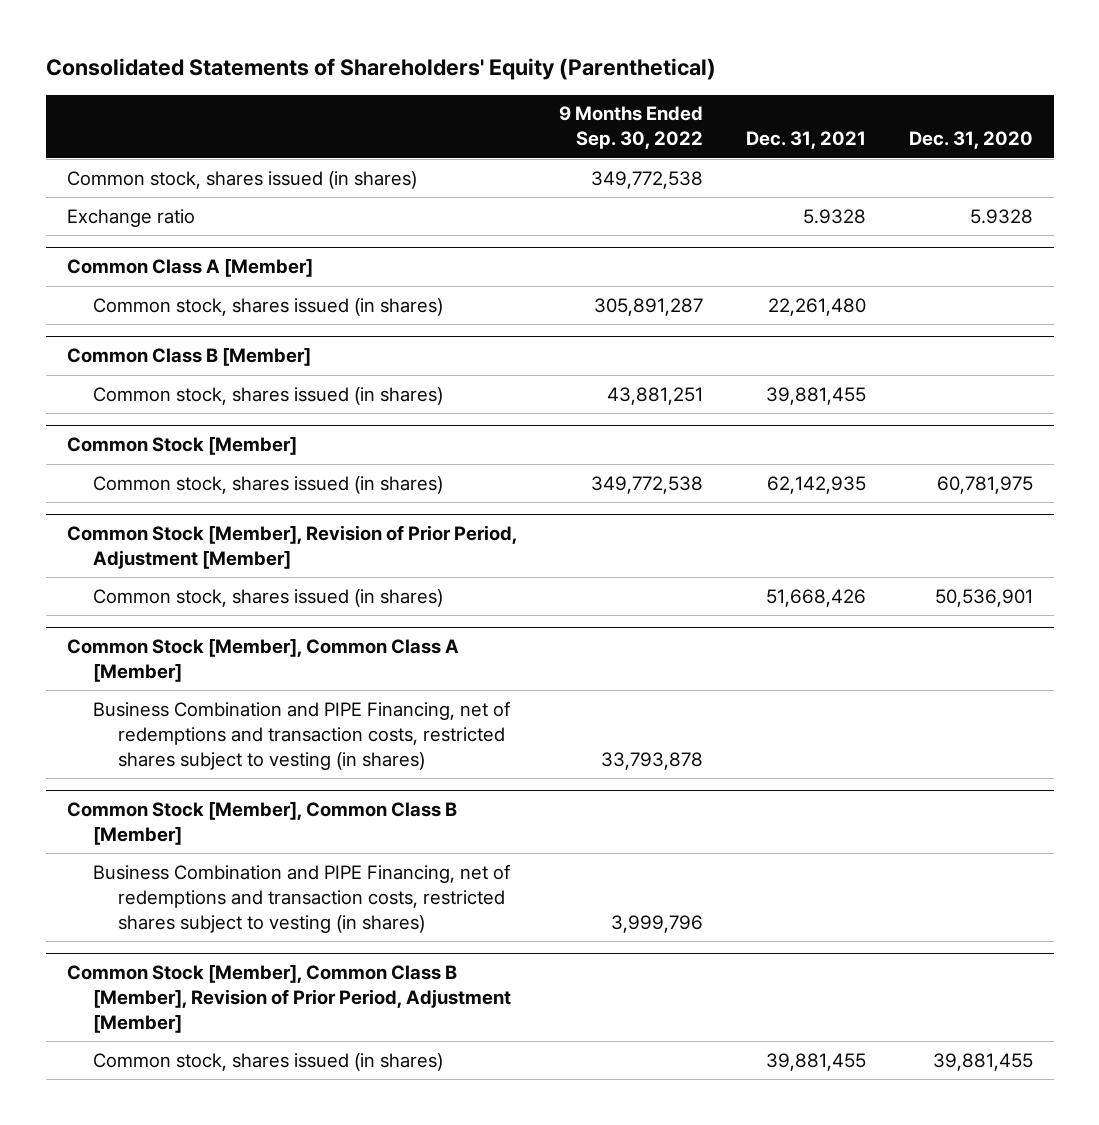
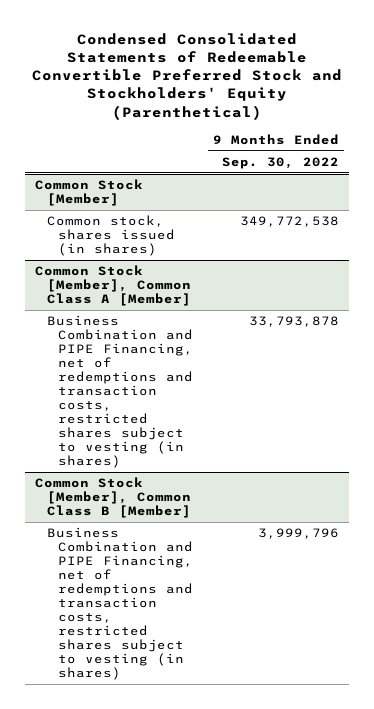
[45,58,716,81] Consolidated Statements of Shareholders' Equity (Parenthetical) -> [32,32,343,120] Condensed Consolidated Statements of Redeemable Convertible Preferred Stock and Stockholders' Equity (Parenthetical)
[746,131,867,150] Dec. 31, 2021 -> none
[908,131,1033,150] Dec. 31, 2020 -> none
[66,170,417,189] Common stock, shares issued (in shares) -> none
[66,208,195,227] Exchange ratio -> none
[66,259,313,278] Common Class A [Member] -> none
[92,297,443,316] Common stock, shares issued (in shares) -> none
[66,348,311,367] Common Class B [Member] -> none
[92,386,443,405] Common stock, shares issued (in shares) -> none
[66,525,517,570] Common Stock [Member], Revision of Prior Period, Adjustment [Member] -> none
[92,588,443,607] Common stock, shares issued (in shares) -> none
[66,965,511,1034] Common Stock [Member], Common Class B [Member], Revision of Prior Period, Adjustment [Member] -> none
[92,1052,443,1071] Common stock, shares issued (in shares) -> none

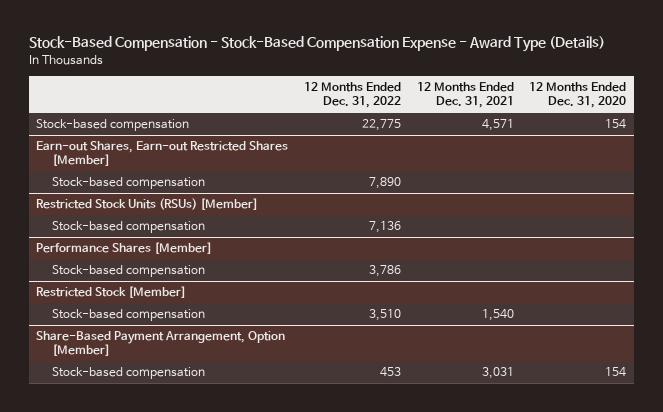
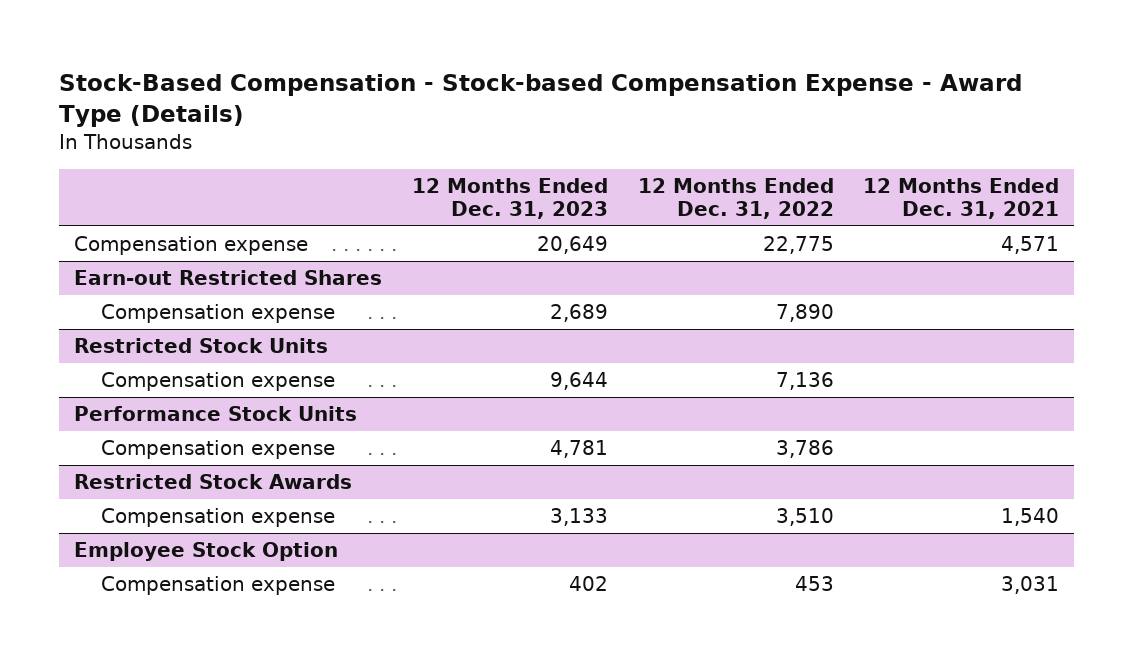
[28,36,605,53] Stock-Based Compensation - Stock-Based Compensation Expense - Award Type (Details) -> [59,73,1023,127] Stock-Based Compensation - Stock-based Compensation Expense - Award Type (Details)
[529,82,627,109] 12 Months Ended Dec. 31, 2020 -> none
none -> [411,178,608,220] 12 Months Ended Dec. 31, 2023
[36,119,190,132] Stock-based compensation -> [74,236,309,256] Compensation expense
[36,141,289,167] Earn-out Shares, Earn-out Restricted Shares [Member] -> [74,270,383,286] Earn-out Restricted Shares
[51,177,205,190] Stock-based compensation -> [101,304,336,324] Compensation expense
[36,198,259,211] Restricted Stock Units (RSUs) [Member] -> [74,338,329,354] Restricted Stock Units
[51,221,205,234] Stock-based compensation -> [101,372,336,392] Compensation expense
[36,242,213,255] Performance Shares [Member] -> [74,406,358,422] Performance Stock Units
[51,265,205,278] Stock-based compensation -> [101,440,336,460] Compensation expense
[36,286,187,299] Restricted Stock [Member] -> [74,474,353,490] Restricted Stock Awards
[51,309,205,322] Stock-based compensation -> [101,508,336,528] Compensation expense
[36,331,286,357] Share-Based Payment Arrangement, Option [Member] -> [74,542,339,562] Employee Stock Option
[51,367,205,380] Stock-based compensation -> [101,576,336,596] Compensation expense

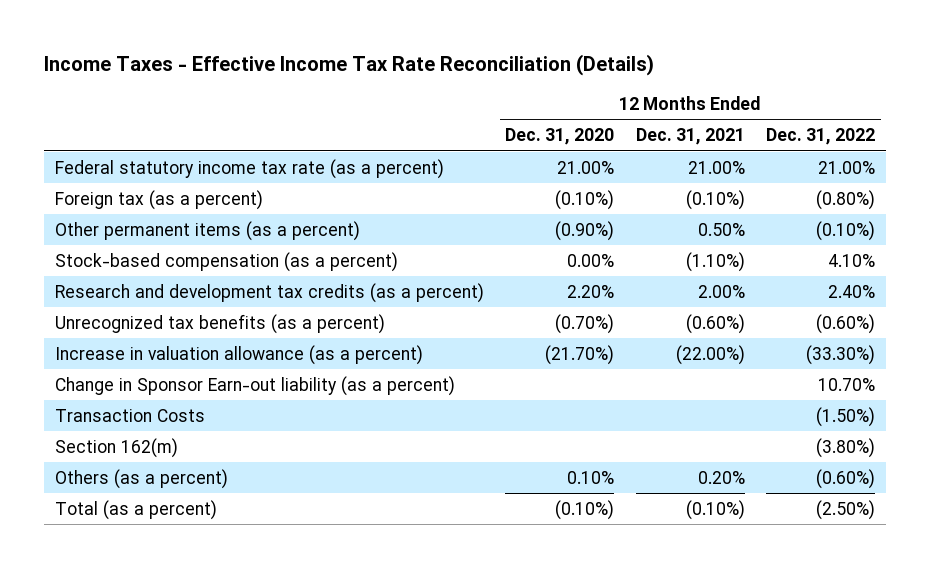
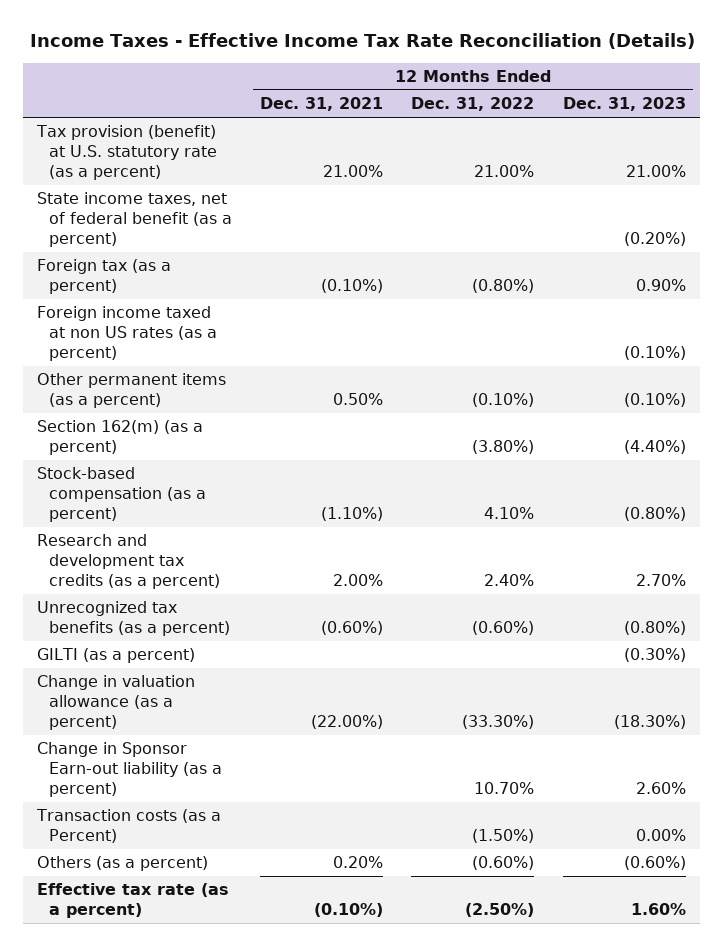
[505,128,615,146] Dec. 31, 2020 -> none
none -> [562,97,686,112] Dec. 31, 2023
[54,158,444,179] Federal statutory income tax rate (as a percent) -> [36,125,217,181] Tax provision (benefit) at U.S. statutory rate (as a percent)
none -> [37,192,232,248] State income taxes, net of federal benefit (as a percent)
none -> [37,306,217,362] Foreign income taxed at non US rates (as a percent)
none -> [37,420,204,456] Section 162(m) (as a percent)
none -> [37,648,196,664] GILTI (as a percent)
[54,344,423,365] Increase in valuation allowance (as a percent) -> [37,675,196,731] Change in valuation allowance (as a percent)
[54,437,178,458] Section 162(m) -> none
[54,408,205,422] Transaction Costs -> [36,809,222,844] Transaction costs (as a Percent)
[54,499,217,520] Total (as a percent) -> [37,883,230,919] Effective tax rate (as a percent)

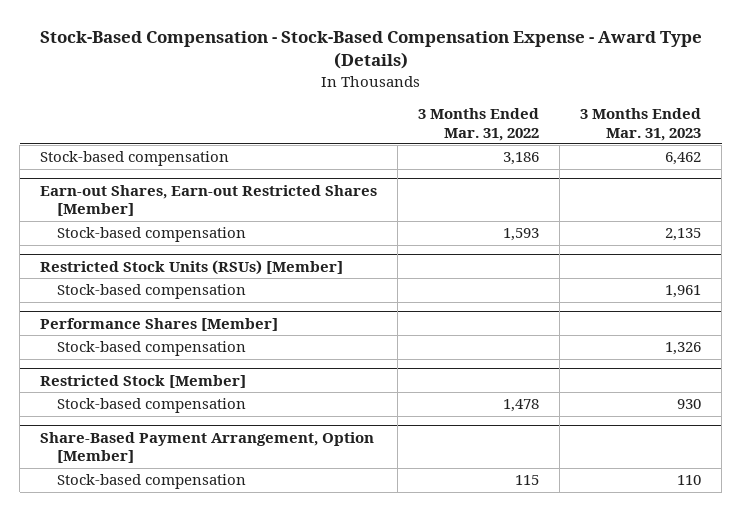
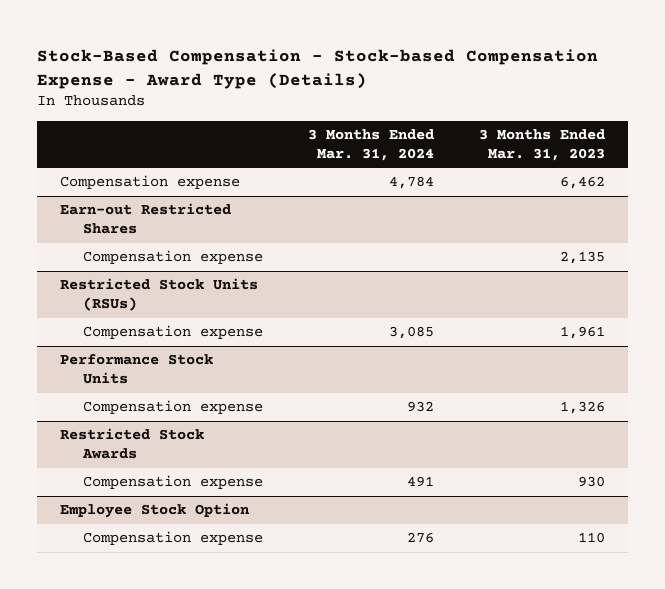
[39,31,702,70] Stock-Based Compensation - Stock-Based Compensation Expense - Award Type (Details) -> [37,48,599,89] Stock-Based Compensation - Stock-based Compensation Expense - Award Type (Details)
[418,107,540,141] 3 Months Ended Mar. 31, 2022 -> none
none -> [308,129,435,161] 3 Months Ended Mar. 31, 2024
[40,151,230,167] Stock-based compensation -> [59,175,240,190] Compensation expense
[40,184,378,217] Earn-out Shares, Earn-out Restricted Shares [Member] -> [59,203,231,235] Earn-out Restricted Shares
[57,227,247,243] Stock-based compensation -> [83,250,264,265] Compensation expense
[40,259,344,275] Restricted Stock Units (RSUs) [Member] -> [59,278,258,312] Restricted Stock Units (RSUs)
[57,284,247,300] Stock-based compensation -> [83,325,264,340] Compensation expense
[40,317,279,331] Performance Shares [Member] -> [59,354,213,385] Performance Stock Units
[57,341,247,357] Stock-based compensation -> [83,400,264,415] Compensation expense
[40,374,247,388] Restricted Stock [Member] -> [59,428,204,460] Restricted Stock Awards
[57,398,247,414] Stock-based compensation -> [83,475,264,490] Compensation expense
[40,431,375,464] Share-Based Payment Arrangement, Option [Member] -> [59,503,250,519] Employee Stock Option
[57,474,247,490] Stock-based compensation -> [83,531,264,546] Compensation expense

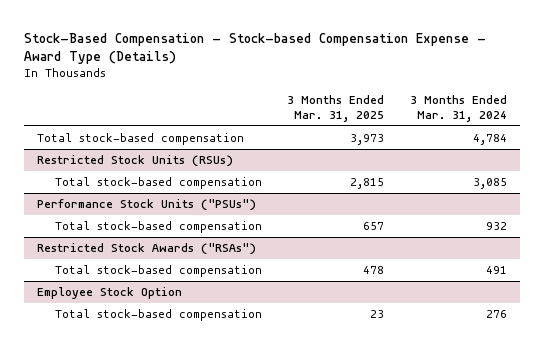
[479,129,606,161] 3 Months Ended Mar. 31, 2023 -> none
none -> [287,95,385,122] 3 Months Ended Mar. 31, 2025
[59,203,231,235] Earn-out Restricted Shares -> none
[83,250,264,265] Compensation expense -> none
[59,175,240,190] Compensation expense -> [37,133,245,146] Total stock-based compensation
[83,325,264,340] Compensation expense -> [54,177,262,190] Total stock-based compensation
[59,354,213,385] Performance Stock Units -> [37,199,257,212] Performance Stock Units ("PSUs")
[83,400,264,415] Compensation expense -> [54,221,262,234] Total stock-based compensation
[59,428,204,460] Restricted Stock Awards -> [37,243,257,256] Restricted Stock Awards ("RSAs")
[83,475,264,490] Compensation expense -> [54,265,262,278] Total stock-based compensation
[83,531,264,546] Compensation expense -> [54,309,262,322] Total stock-based compensation

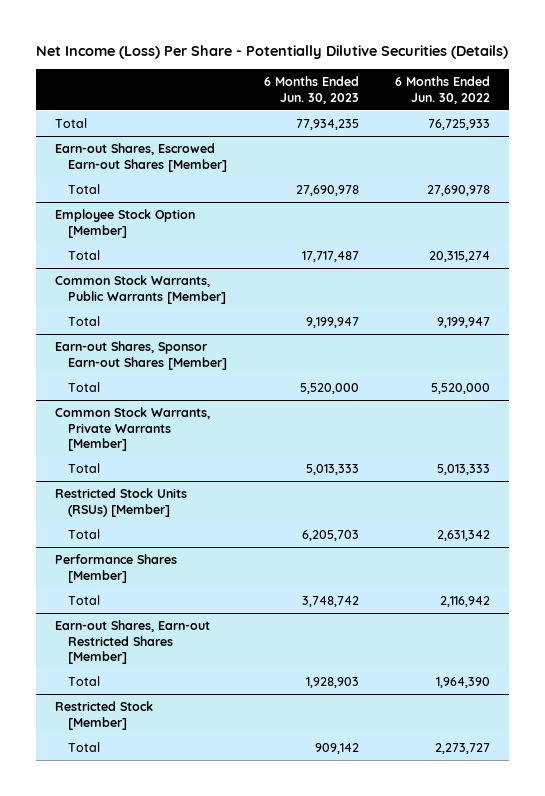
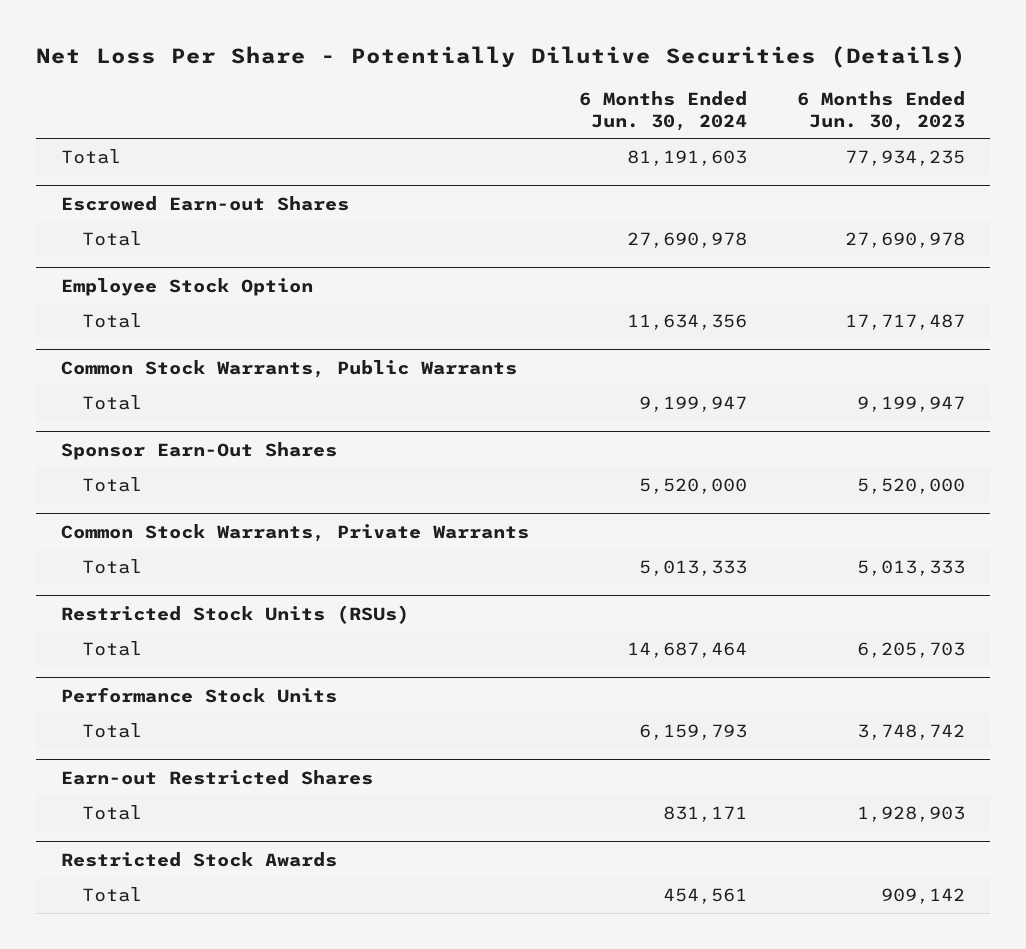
[36,45,509,60] Net Income (Loss) Per Share - Potentially Dilutive Securities (Details) -> [35,45,966,68] Net Loss Per Share - Potentially Dilutive Securities (Details)
[395,76,491,104] 6 Months Ended Jun. 30, 2022 -> none
none -> [578,90,747,131] 6 Months Ended Jun. 30, 2024
[54,143,228,172] Earn-out Shares, Escrowed Earn-out Shares [Member] -> [60,195,349,211] Escrowed Earn-out Shares
[54,209,195,238] Employee Stock Option [Member] -> [60,277,313,296] Employee Stock Option
[54,275,227,304] Common Stock Warrants, Public Warrants [Member] -> [60,359,517,378] Common Stock Warrants, Public Warrants
[54,341,228,370] Earn-out Shares, Sponsor Earn-out Shares [Member] -> [60,441,337,460] Sponsor Earn-Out Shares
[54,407,210,452] Common Stock Warrants, Private Warrants [Member] -> [60,523,529,542] Common Stock Warrants, Private Warrants
[54,488,187,517] Restricted Stock Units (RSUs) [Member] -> [60,604,409,624] Restricted Stock Units (RSUs)
[54,554,177,583] Performance Shares [Member] -> [60,686,337,703] Performance Stock Units
[54,620,210,665] Earn-out Shares, Earn-out Restricted Shares [Member] -> [60,769,373,785] Earn-out Restricted Shares
[54,701,153,730] Restricted Stock [Member] -> [60,851,337,867] Restricted Stock Awards

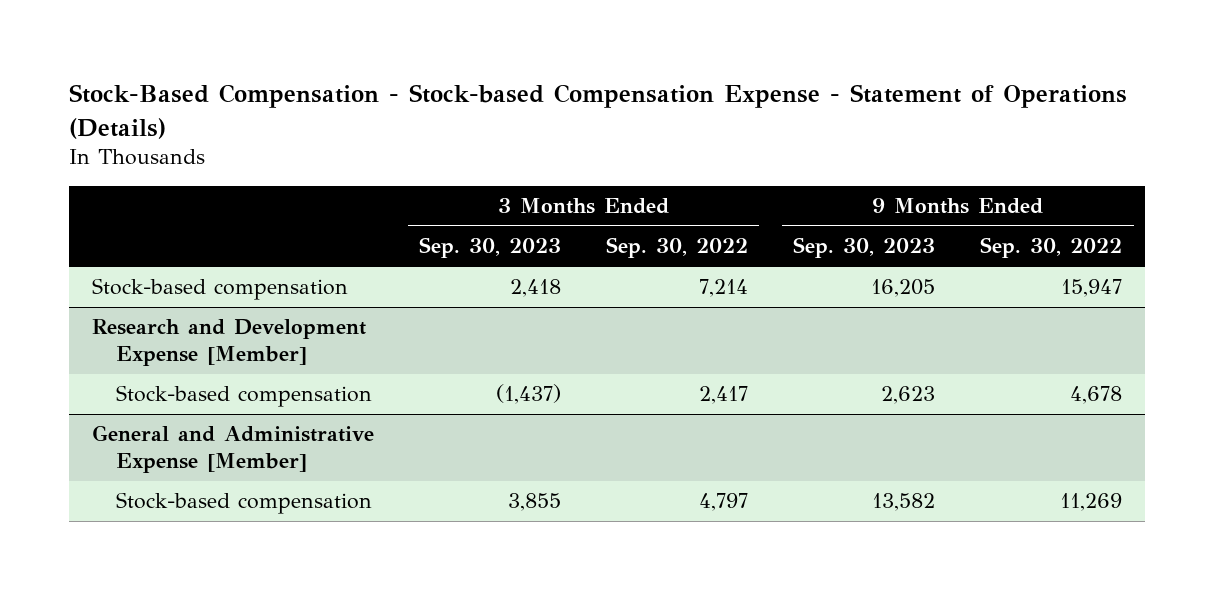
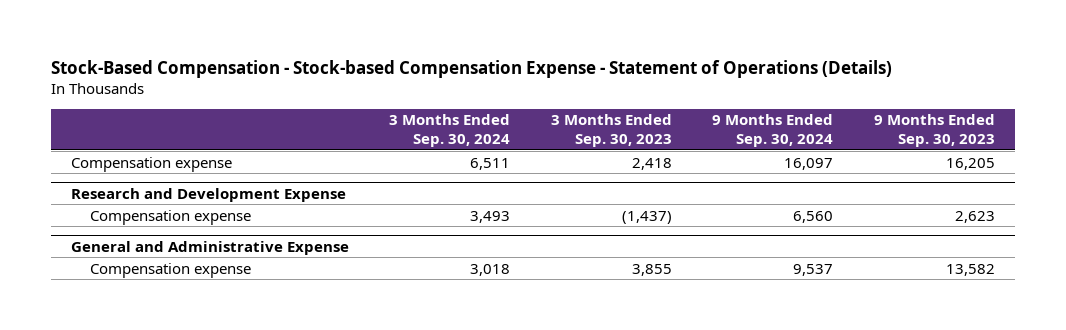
[606,237,749,259] Sep. 30, 2022 -> none
[980,237,1123,259] Sep. 30, 2022 -> none
none -> [389,114,511,147] 3 Months Ended Sep. 30, 2024
none -> [712,114,834,147] 9 Months Ended Sep. 30, 2024
[91,278,348,301] Stock-based compensation -> [70,156,232,172] Compensation expense
[91,319,366,367] Research and Development Expense [Member] -> [70,187,346,202] Research and Development Expense
[115,385,372,408] Stock-based compensation -> [90,209,252,225] Compensation expense
[91,425,374,474] General and Administrative Expense [Member] -> [70,240,349,255] General and Administrative Expense
[115,492,372,515] Stock-based compensation -> [90,262,252,278] Compensation expense

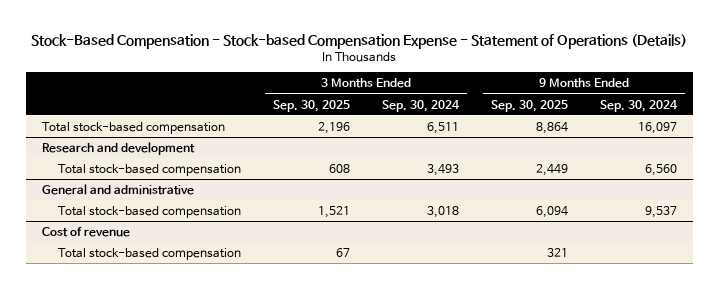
[550,114,672,147] 3 Months Ended Sep. 30, 2023 -> none
[873,114,995,147] 9 Months Ended Sep. 30, 2023 -> none
none -> [272,99,350,112] Sep. 30, 2025
none -> [490,99,568,112] Sep. 30, 2025
[70,156,232,172] Compensation expense -> [42,121,226,134] Total stock-based compensation
[70,187,346,202] Research and Development Expense -> [42,141,196,155] Research and development
[90,209,252,225] Compensation expense -> [57,163,241,176] Total stock-based compensation
[70,240,349,255] General and Administrative Expense -> [42,183,195,195] General and administrative
[90,262,252,278] Compensation expense -> [57,205,241,218] Total stock-based compensation
none -> [42,226,131,237] Cost of revenue
none -> [57,247,241,260] Total stock-based compensation

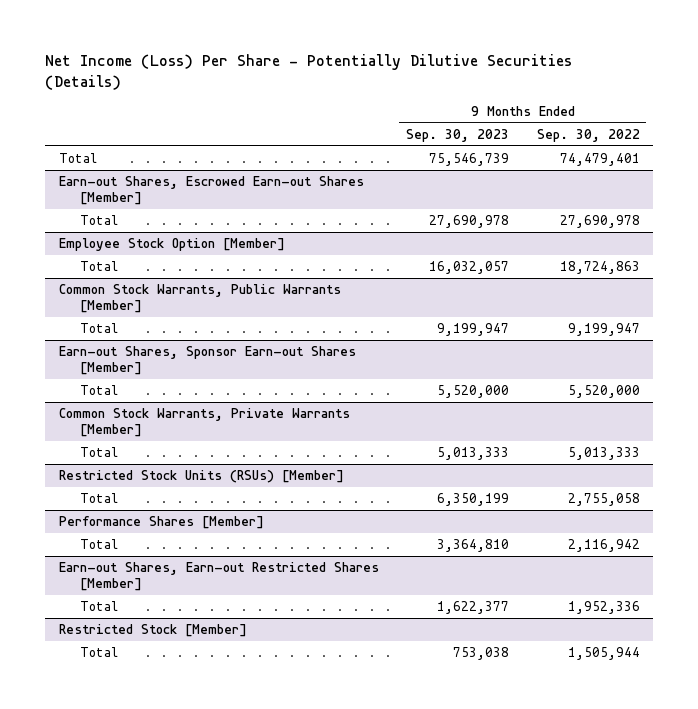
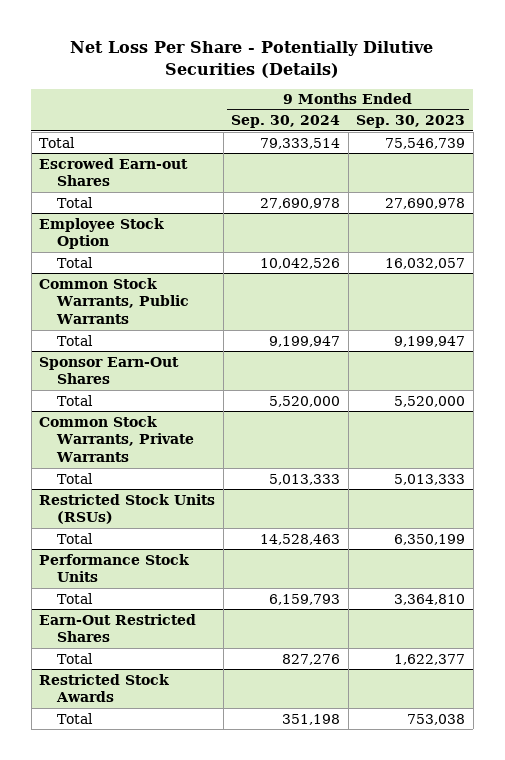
[45,53,573,90] Net Income (Loss) Per Share - Potentially Dilutive Securities (Details) -> [70,40,434,78] Net Loss Per Share - Potentially Dilutive Securities (Details)
[536,128,640,142] Sep. 30, 2022 -> none
none -> [231,115,341,129] Sep. 30, 2024
[58,176,364,206] Earn-out Shares, Escrowed Earn-out Shares [Member] -> [39,157,189,187] Escrowed Earn-out Shares
[58,238,285,252] Employee Stock Option [Member] -> [39,217,165,250] Employee Stock Option
[58,284,341,314] Common Stock Warrants, Public Warrants [Member] -> [39,277,189,325] Common Stock Warrants, Public Warrants
[58,346,356,376] Earn-out Shares, Sponsor Earn-out Shares [Member] -> [39,356,180,385] Sponsor Earn-Out Shares
[58,408,350,438] Common Stock Warrants, Private Warrants [Member] -> [39,415,194,463] Common Stock Warrants, Private Warrants
[58,470,344,484] Restricted Stock Units (RSUs) [Member] -> [39,493,216,525] Restricted Stock Units (RSUs)
[58,516,264,530] Performance Shares [Member] -> [39,553,190,583] Performance Stock Units
[58,562,379,592] Earn-out Shares, Earn-out Restricted Shares [Member] -> [39,613,197,643] Earn-Out Restricted Shares
[58,624,247,638] Restricted Stock [Member] -> [39,673,170,703] Restricted Stock Awards

